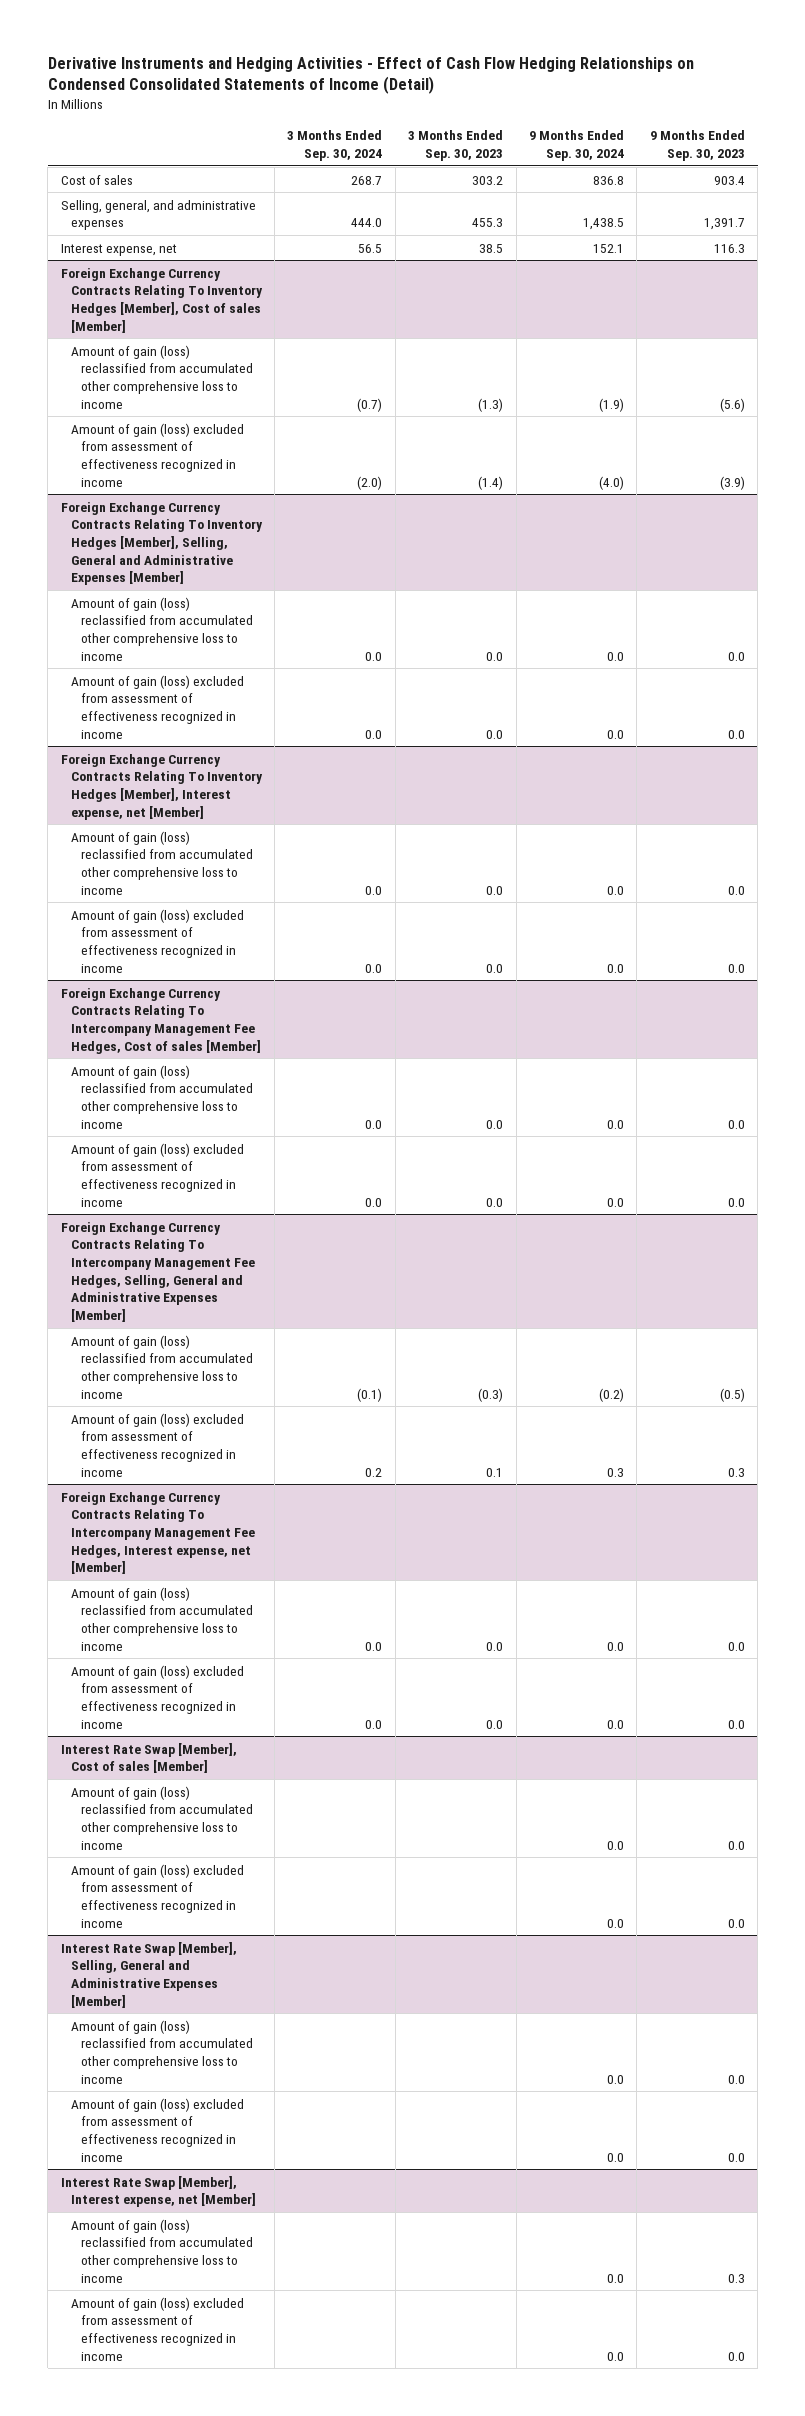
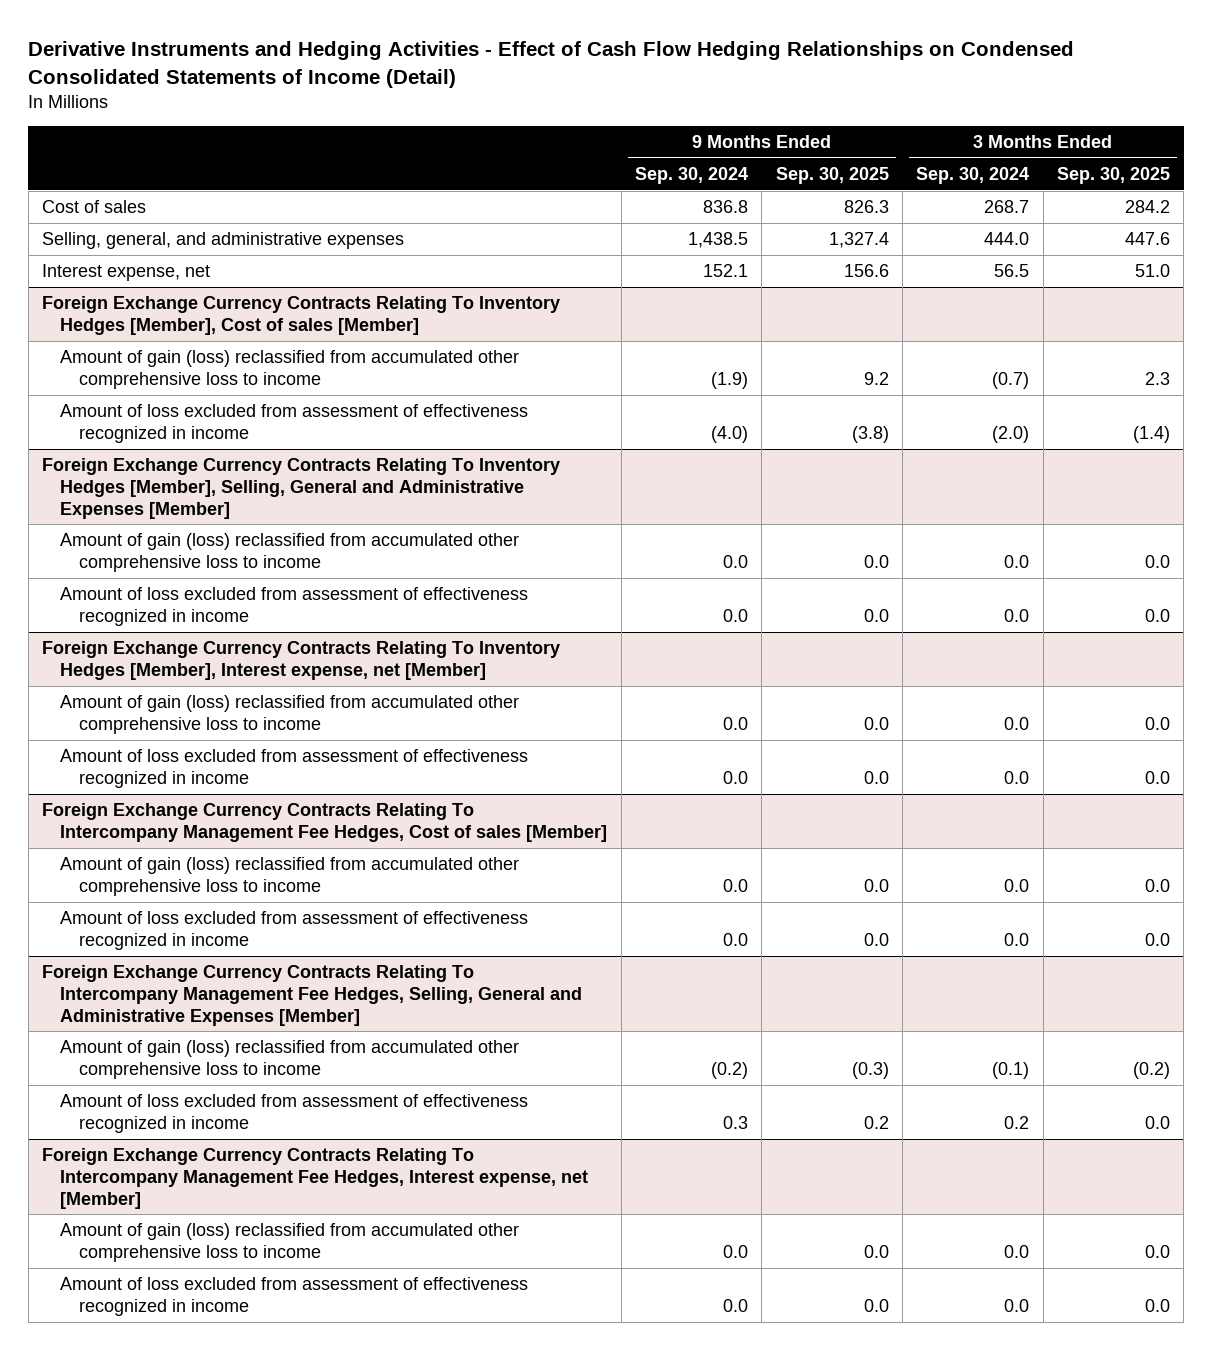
[408,130,504,161] 3 Months Ended Sep. 30, 2023 -> none
[649,130,745,161] 9 Months Ended Sep. 30, 2023 -> none
none -> [775,166,889,184] Sep. 30, 2025
none -> [1057,166,1171,184] Sep. 30, 2025
[70,422,244,487] Amount of gain (loss) excluded from assessment of effectiveness recognized in income -> [60,404,529,443] Amount of loss excluded from assessment of effectiveness recognized in income
[70,674,244,739] Amount of gain (loss) excluded from assessment of effectiveness recognized in income -> [60,587,529,626] Amount of loss excluded from assessment of effectiveness recognized in income
[70,908,244,973] Amount of gain (loss) excluded from assessment of effectiveness recognized in income -> [60,749,529,788] Amount of loss excluded from assessment of effectiveness recognized in income
[70,1142,244,1207] Amount of gain (loss) excluded from assessment of effectiveness recognized in income -> [60,911,529,950] Amount of loss excluded from assessment of effectiveness recognized in income
[70,1412,244,1477] Amount of gain (loss) excluded from assessment of effectiveness recognized in income -> [60,1094,529,1133] Amount of loss excluded from assessment of effectiveness recognized in income
[60,1742,237,1774] Interest Rate Swap [Member], Cost of sales [Member] -> none
[70,1785,253,1850] Amount of gain (loss) reclassified from accumulated other comprehensive loss to income -> none
[70,1863,244,1928] Amount of gain (loss) excluded from assessment of effectiveness recognized in income -> none
[60,1941,237,2008] Interest Rate Swap [Member], Selling, General and Administrative Expenses [Member] -> none
[70,2019,253,2084] Amount of gain (loss) reclassified from accumulated other comprehensive loss to income -> none
[70,2097,244,2162] Amount of gain (loss) excluded from assessment of effectiveness recognized in income -> none
[60,2175,256,2208] Interest Rate Swap [Member], Interest expense, net [Member] -> none
[70,2218,253,2283] Amount of gain (loss) reclassified from accumulated other comprehensive loss to income -> none
[70,2296,244,2361] Amount of gain (loss) excluded from assessment of effectiveness recognized in income -> none
[70,1664,244,1729] Amount of gain (loss) excluded from assessment of effectiveness recognized in income -> [60,1277,529,1316] Amount of loss excluded from assessment of effectiveness recognized in income

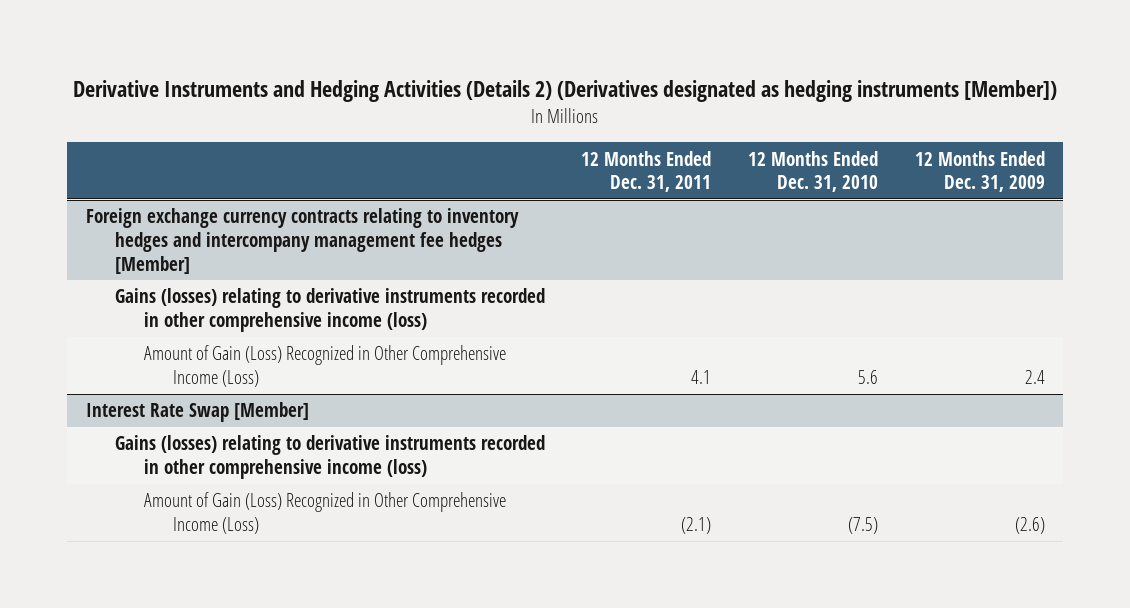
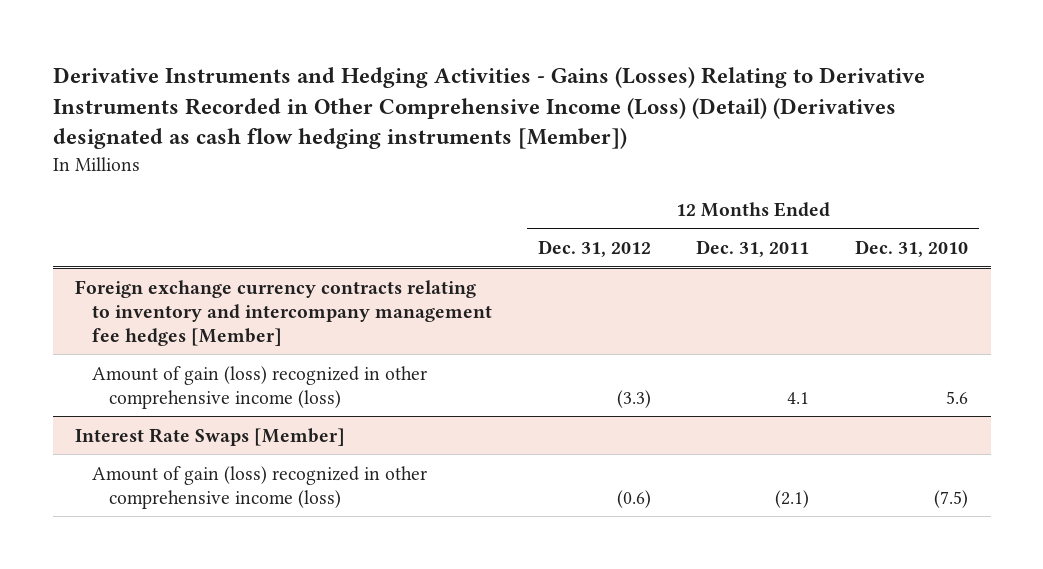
[73,80,1058,103] Derivative Instruments and Hedging Activities (Details 2) (Derivatives designated as hedging instruments [Member]) -> [52,67,925,150] Derivative Instruments and Hedging Activities - Gains (Losses) Relating to Derivative Instruments Recorded in Other Comprehensive Income (Loss) (Detail) (Derivatives designated as cash flow hedging instruments [Member])
[914,150,1045,193] 12 Months Ended Dec. 31, 2009 -> none
none -> [537,240,651,258] Dec. 31, 2012
[114,288,545,332] Gains (losses) relating to derivative instruments recorded in other comprehensive income (loss) -> none
[114,435,545,479] Gains (losses) relating to derivative instruments recorded in other comprehensive income (loss) -> none
[85,208,519,274] Foreign exchange currency contracts relating to inventory hedges and intercompany management fee hedges [Member] -> [75,279,493,346] Foreign exchange currency contracts relating to inventory and intercompany management fee hedges [Member]
[143,345,506,387] Amount of Gain (Loss) Recognized in Other Comprehensive Income (Loss) -> [92,365,428,409] Amount of gain (loss) recognized in other comprehensive income (loss)
[85,402,309,423] Interest Rate Swap [Member] -> [75,427,346,446] Interest Rate Swaps [Member]
[143,492,506,534] Amount of Gain (Loss) Recognized in Other Comprehensive Income (Loss) -> [92,465,428,509] Amount of gain (loss) recognized in other comprehensive income (loss)

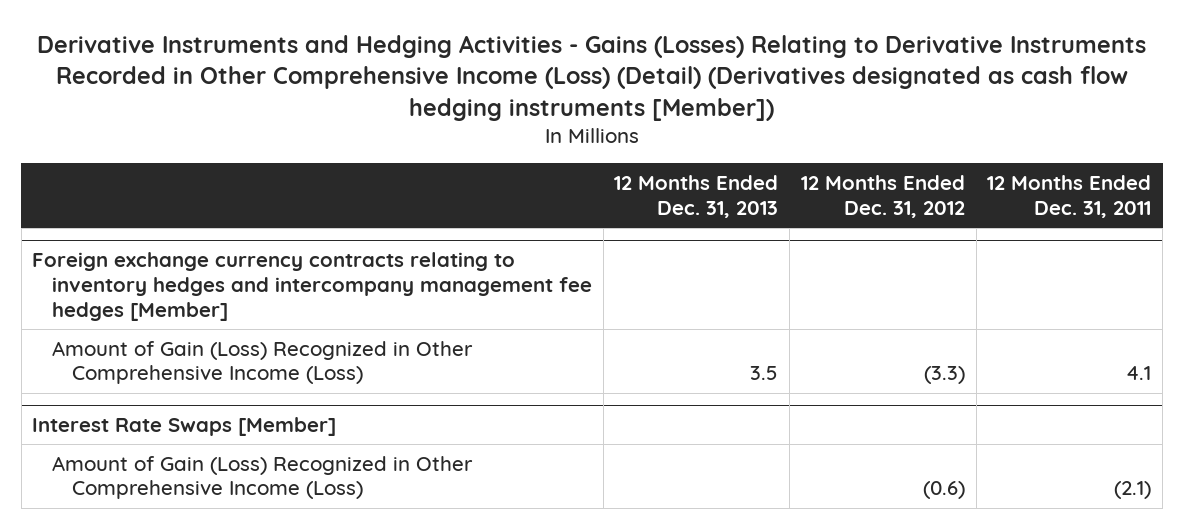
[854,240,968,258] Dec. 31, 2010 -> none
none -> [614,175,779,218] 12 Months Ended Dec. 31, 2013
[75,279,493,346] Foreign exchange currency contracts relating to inventory and intercompany management fee hedges [Member] -> [32,252,593,321] Foreign exchange currency contracts relating to inventory hedges and intercompany management fee hedges [Member]
[92,365,428,409] Amount of gain (loss) recognized in other comprehensive income (loss) -> [52,340,474,385] Amount of Gain (Loss) Recognized in Other Comprehensive Income (Loss)
[92,465,428,509] Amount of gain (loss) recognized in other comprehensive income (loss) -> [52,455,474,500] Amount of Gain (Loss) Recognized in Other Comprehensive Income (Loss)

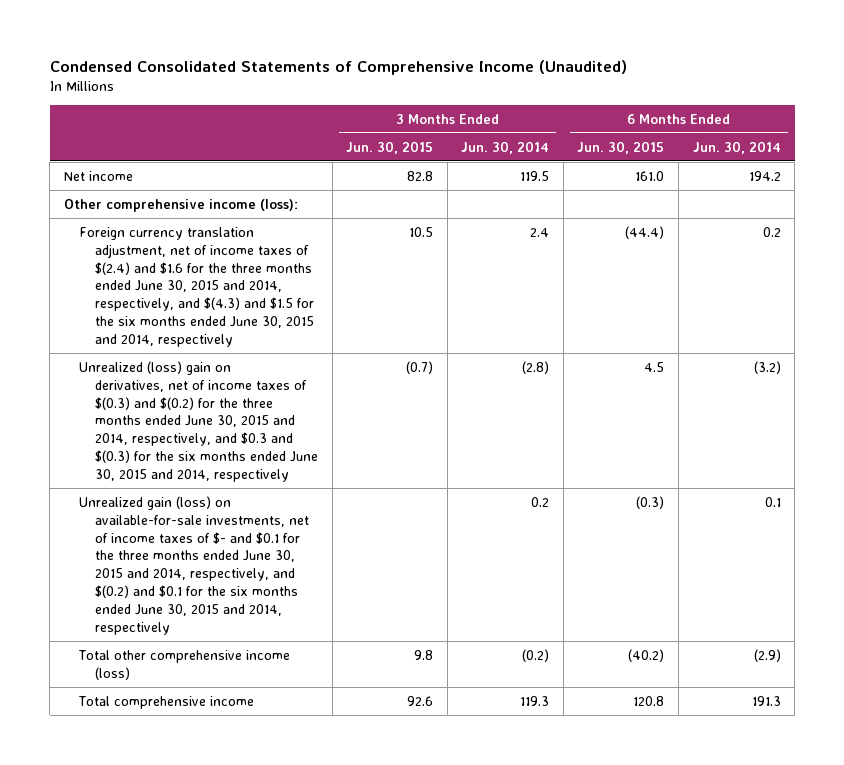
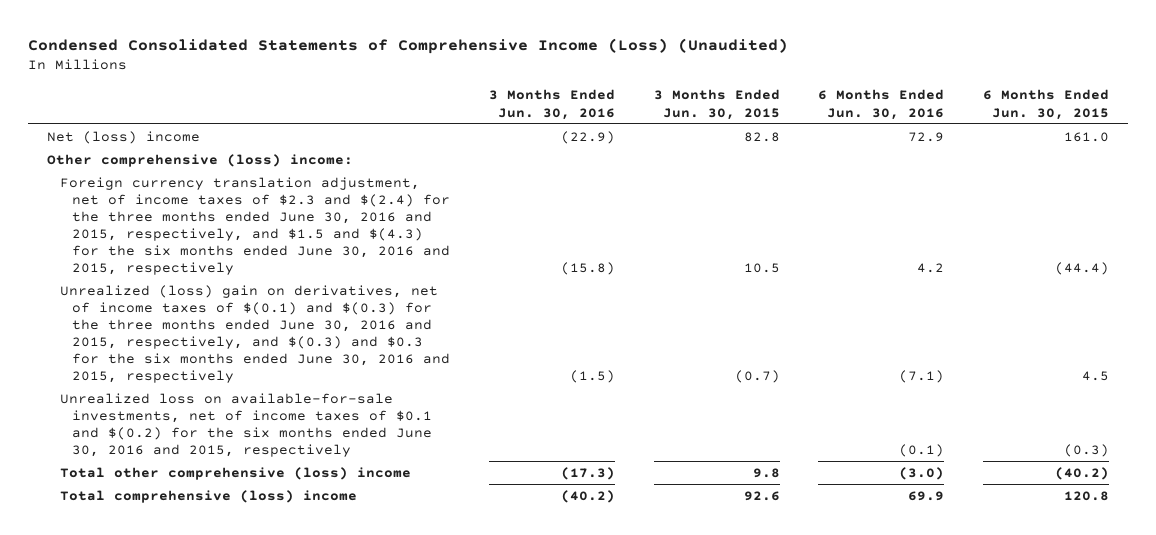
[49,59,627,75] Condensed Consolidated Statements of Comprehensive Income (Unaudited) -> [27,38,788,55] Condensed Consolidated Statements of Comprehensive Income (Loss) (Unaudited)
[461,140,550,154] Jun. 30, 2014 -> none
[692,140,781,154] Jun. 30, 2014 -> none
none -> [488,89,615,120] 3 Months Ended Jun. 30, 2016
none -> [818,89,945,120] 6 Months Ended Jun. 30, 2016
[63,170,133,181] Net income -> [47,130,201,144] Net (loss) income
[63,198,298,212] Other comprehensive income (loss): -> [47,153,354,167] Other comprehensive (loss) income:
[79,226,315,348] Foreign currency translation adjustment, net of income taxes of $(2.4) and $1.6 for the three months ended June 30, 2015 and 2014, respectively, and $(4.3) and $1.5 for the six months ended June 30, 2015 and 2014, respectively -> [59,176,451,276] Foreign currency translation adjustment, net of income taxes of $2.3 and $(2.4) for the three months ended June 30, 2016 and 2015, respectively, and $1.5 and $(4.3) for the six months ended June 30, 2016 and 2015, respectively
[79,360,319,483] Unrealized (loss) gain on derivatives, net of income taxes of $(0.3) and $(0.2) for the three months ended June 30, 2015 and 2014, respectively, and $0.3 and $(0.3) for the six months ended June 30, 2015 and 2014, respectively -> [59,284,451,384] Unrealized (loss) gain on derivatives, net of income taxes of $(0.1) and $(0.3) for the three months ended June 30, 2016 and 2015, respectively, and $(0.3) and $0.3 for the six months ended June 30, 2016 and 2015, respectively
[79,495,310,636] Unrealized gain (loss) on available-for-sale investments, net of income taxes of $- and $0.1 for the three months ended June 30, 2015 and 2014, respectively, and $(0.2) and $0.1 for the six months ended June 30, 2015 and 2014, respectively -> [59,392,433,457] Unrealized loss on available-for-sale investments, net of income taxes of $0.1 and $(0.2) for the six months ended June 30, 2016 and 2015, respectively
[78,649,291,680] Total other comprehensive income (loss) -> [59,466,411,480] Total other comprehensive (loss) income
[78,695,255,709] Total comprehensive income -> [59,489,357,503] Total comprehensive (loss) income

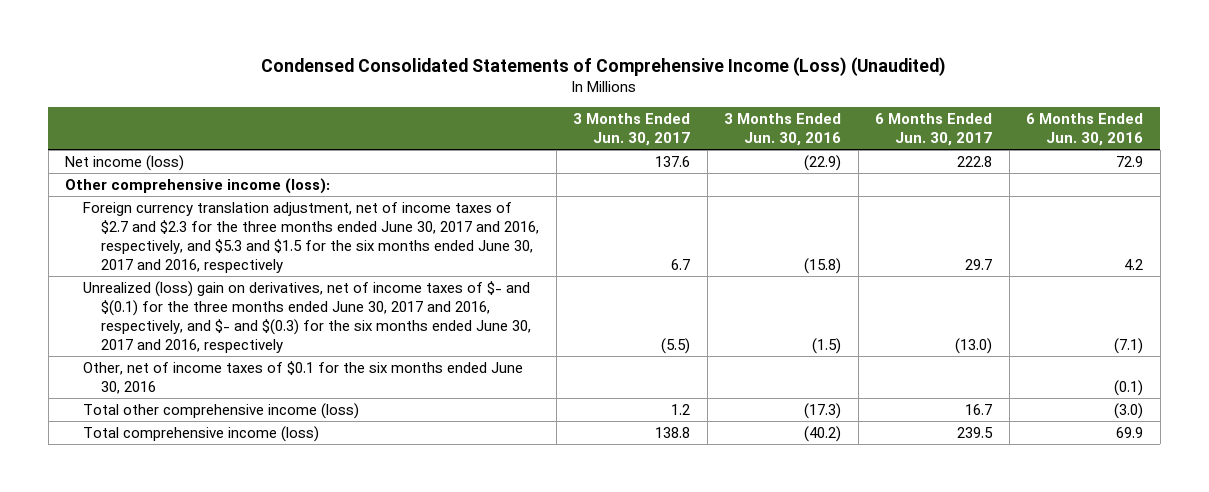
[653,89,780,120] 3 Months Ended Jun. 30, 2015 -> none
[983,89,1110,120] 6 Months Ended Jun. 30, 2015 -> none
none -> [573,113,691,147] 3 Months Ended Jun. 30, 2017
none -> [875,113,993,147] 6 Months Ended Jun. 30, 2017
[47,130,201,144] Net (loss) income -> [65,154,185,171] Net income (loss)
[47,153,354,167] Other comprehensive (loss) income: -> [65,177,331,194] Other comprehensive income (loss):
[59,176,451,276] Foreign currency translation adjustment, net of income taxes of $2.3 and $(2.4) for the three months ended June 30, 2016 and 2015, respectively, and $1.5 and $(4.3) for the six months ended June 30, 2016 and 2015, respectively -> [83,201,540,274] Foreign currency translation adjustment, net of income taxes of $2.7 and $2.3 for the three months ended June 30, 2017 and 2016, respectively, and $5.3 and $1.5 for the six months ended June 30, 2017 and 2016, respectively
[59,284,451,384] Unrealized (loss) gain on derivatives, net of income taxes of $(0.1) and $(0.3) for the three months ended June 30, 2016 and 2015, respectively, and $(0.3) and $0.3 for the six months ended June 30, 2016 and 2015, respectively -> [83,280,532,354] Unrealized (loss) gain on derivatives, net of income taxes of $- and $(0.1) for the three months ended June 30, 2017 and 2016, respectively, and $- and $(0.3) for the six months ended June 30, 2017 and 2016, respectively
[59,392,433,457] Unrealized loss on available-for-sale investments, net of income taxes of $0.1 and $(0.2) for the six months ended June 30, 2016 and 2015, respectively -> [83,360,524,394] Other, net of income taxes of $0.1 for the six months ended June 30, 2016
[59,466,411,480] Total other comprehensive (loss) income -> [83,402,360,419] Total other comprehensive income (loss)
[59,489,357,503] Total comprehensive (loss) income -> [83,425,320,442] Total comprehensive income (loss)

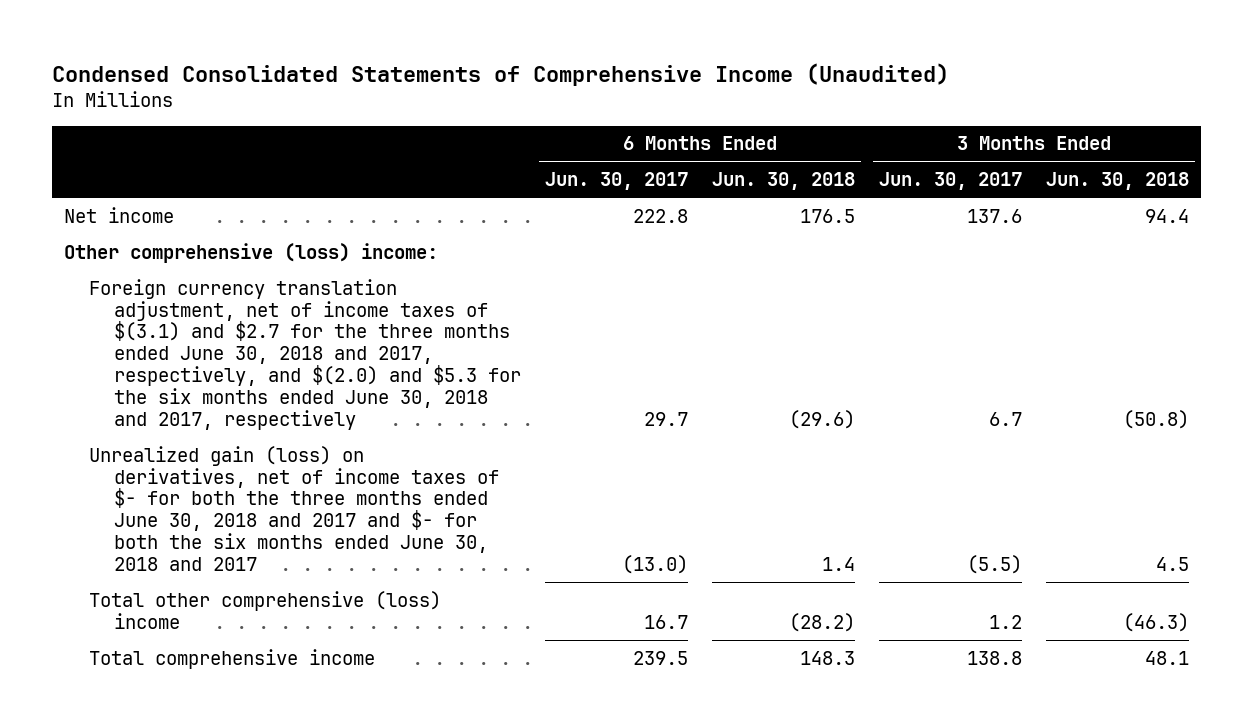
[261,56,947,76] Condensed Consolidated Statements of Comprehensive Income (Loss) (Unaudited) -> [52,62,950,86] Condensed Consolidated Statements of Comprehensive Income (Unaudited)
[724,113,842,147] 3 Months Ended Jun. 30, 2016 -> none
[1026,113,1144,147] 6 Months Ended Jun. 30, 2016 -> none
none -> [711,172,855,191] Jun. 30, 2018
none -> [1045,172,1189,191] Jun. 30, 2018
[83,360,524,394] Other, net of income taxes of $0.1 for the six months ended June 30, 2016 -> none
[65,154,185,171] Net income (loss) -> [64,206,175,223] Net income
[65,177,331,194] Other comprehensive income (loss): -> [64,242,439,263] Other comprehensive (loss) income:
[83,201,540,274] Foreign currency translation adjustment, net of income taxes of $2.7 and $2.3 for the three months ended June 30, 2017 and 2016, respectively, and $5.3 and $1.5 for the six months ended June 30, 2017 and 2016, respectively -> [89,278,521,430] Foreign currency translation adjustment, net of income taxes of $(3.1) and $2.7 for the three months ended June 30, 2018 and 2017, respectively, and $(2.0) and $5.3 for the six months ended June 30, 2018 and 2017, respectively
[83,280,532,354] Unrealized (loss) gain on derivatives, net of income taxes of $- and $(0.1) for the three months ended June 30, 2017 and 2016, respectively, and $- and $(0.3) for the six months ended June 30, 2017 and 2016, respectively -> [89,445,499,571] Unrealized gain (loss) on derivatives, net of income taxes of $- for both the three months ended June 30, 2018 and 2017 and $- for both the six months ended June 30, 2018 and 2017
[83,402,360,419] Total other comprehensive income (loss) -> [89,590,442,629] Total other comprehensive (loss) income
[83,425,320,442] Total comprehensive income (loss) -> [89,648,376,669] Total comprehensive income

